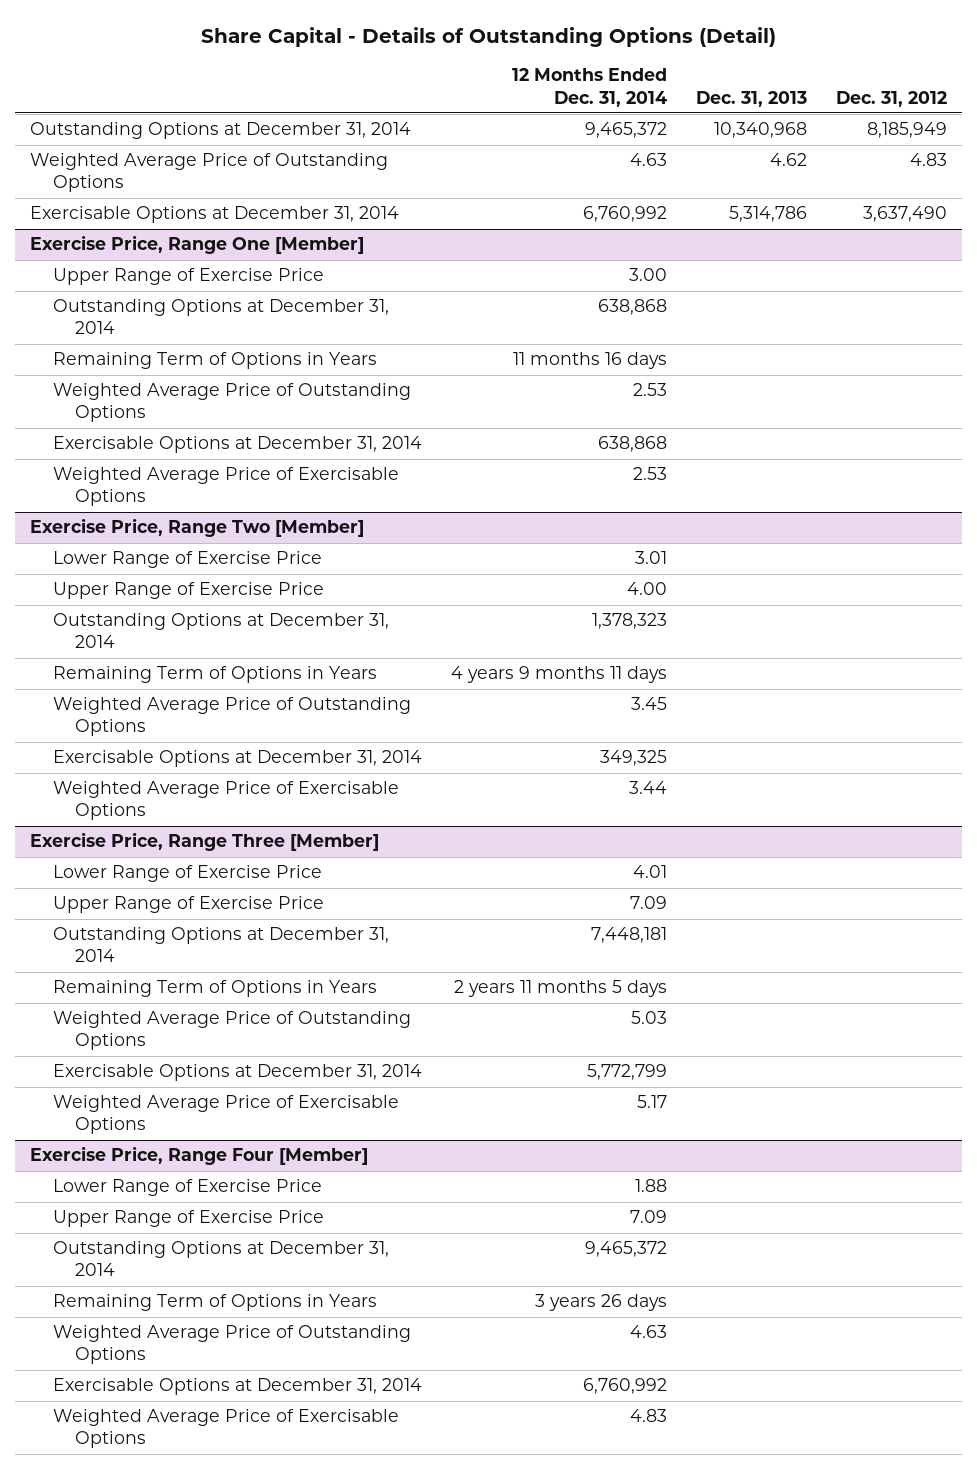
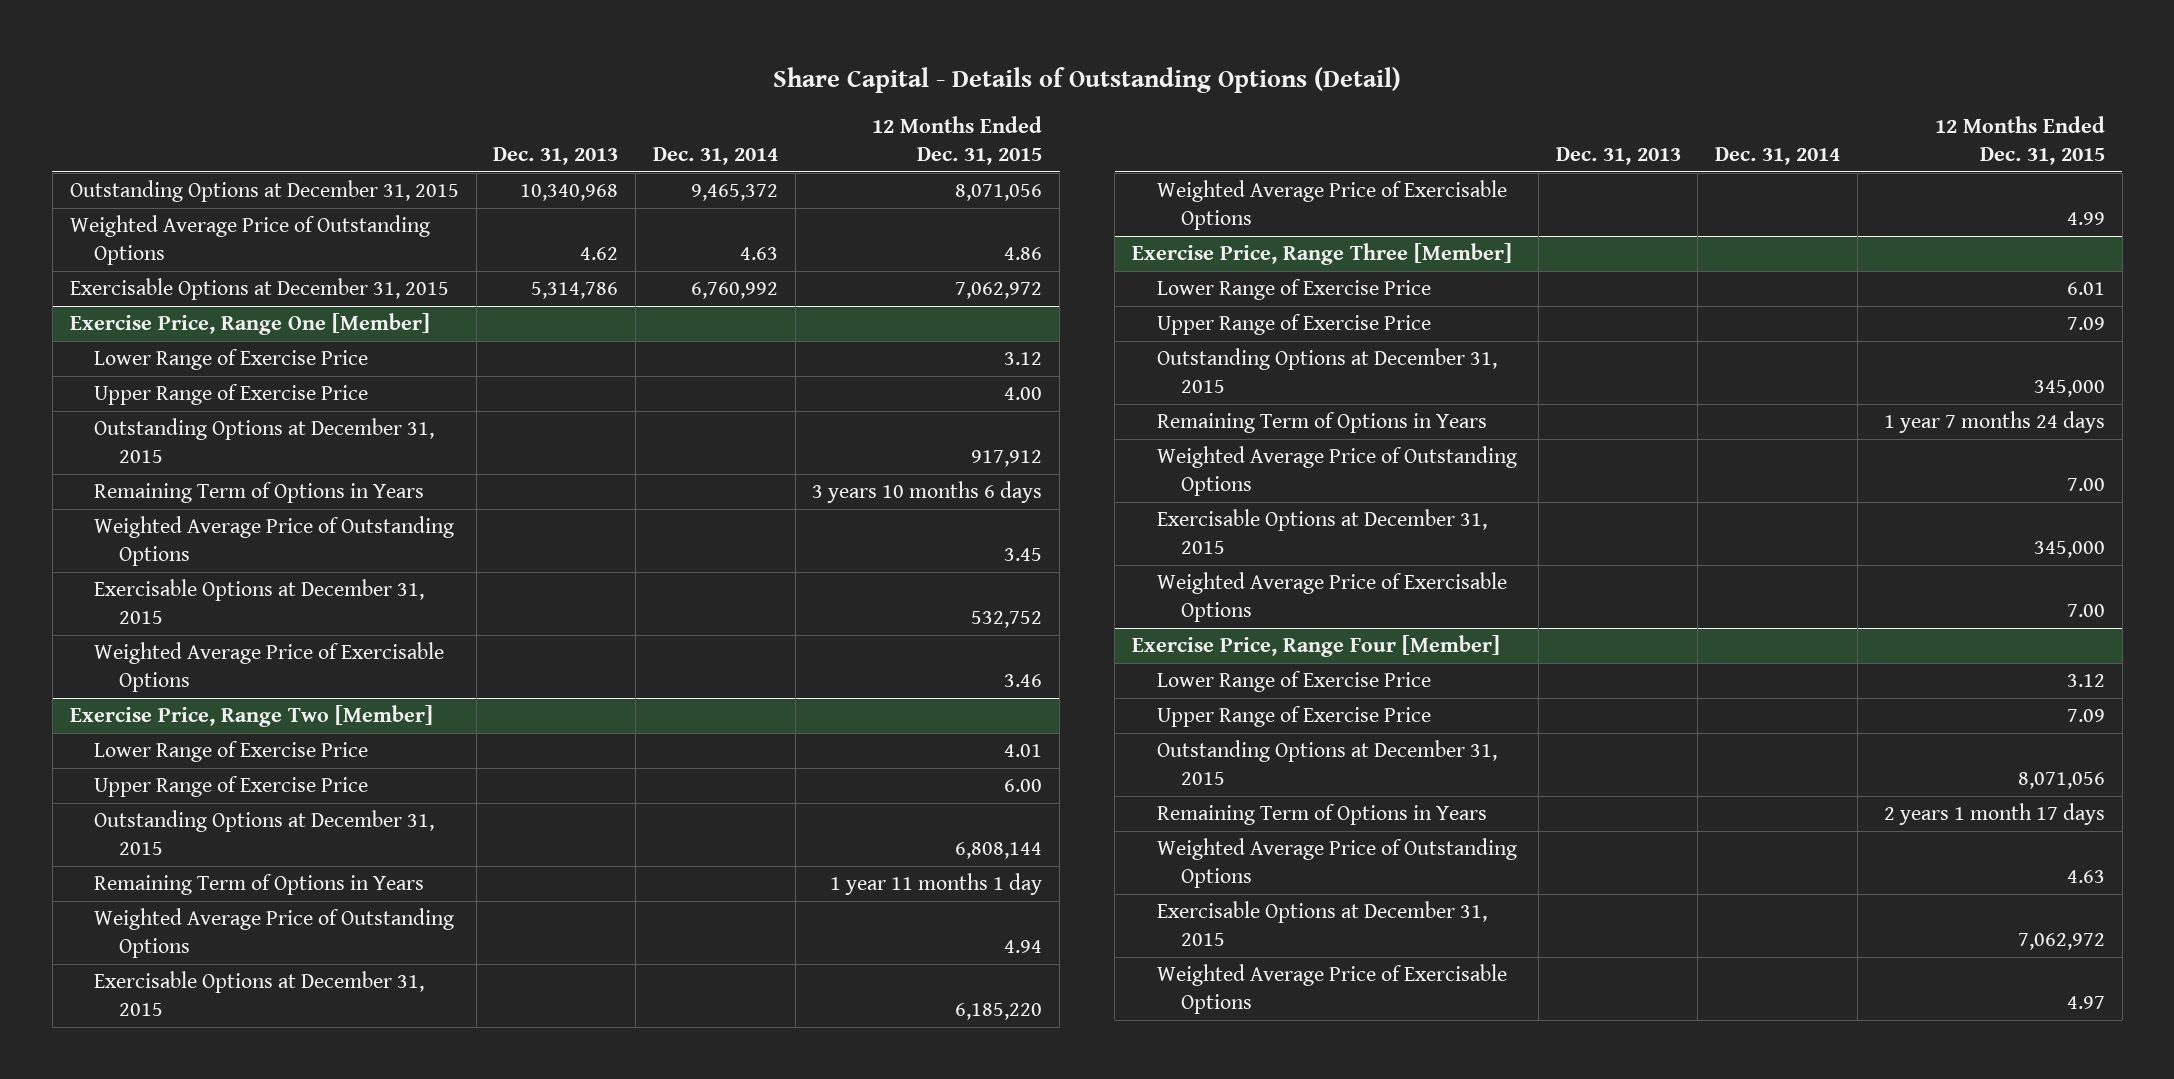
[511,68,667,107] 12 Months Ended Dec. 31, 2014 -> none
[836,90,948,107] Dec. 31, 2012 -> none
none -> [652,147,778,166] Dec. 31, 2014
none -> [872,116,1043,166] 12 Months Ended Dec. 31, 2015
[30,122,412,140] Outstanding Options at December 31, 2014 -> [69,180,459,203] Outstanding Options at December 31, 2015
[30,206,400,224] Exercisable Options at December 31, 2014 -> [69,278,449,301] Exercisable Options at December 31, 2015
none -> [94,349,369,371] Lower Range of Exercise Price
[52,299,389,335] Outstanding Options at December 31, 2014 -> [94,418,435,464] Outstanding Options at December 31, 2015
[52,436,422,454] Exercisable Options at December 31, 2014 -> [94,579,425,625] Exercisable Options at December 31, 2015
[52,613,389,649] Outstanding Options at December 31, 2014 -> [94,810,435,856] Outstanding Options at December 31, 2015
[52,750,422,768] Exercisable Options at December 31, 2014 -> [94,971,425,1017] Exercisable Options at December 31, 2015
[52,927,389,963] Outstanding Options at December 31, 2014 -> [1156,348,1497,394] Outstanding Options at December 31, 2015
[52,1064,422,1082] Exercisable Options at December 31, 2014 -> [1156,509,1487,555] Exercisable Options at December 31, 2015
[52,1241,389,1277] Outstanding Options at December 31, 2014 -> [1156,740,1497,786] Outstanding Options at December 31, 2015
[52,1378,422,1396] Exercisable Options at December 31, 2014 -> [1156,901,1487,947] Exercisable Options at December 31, 2015

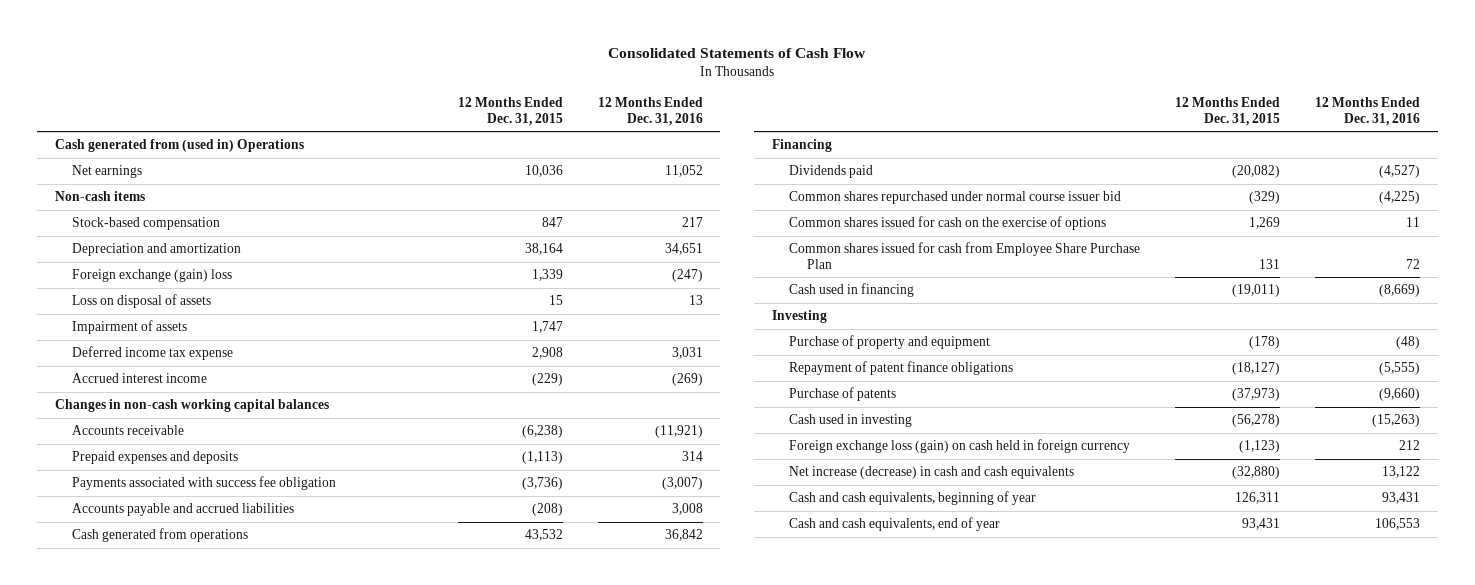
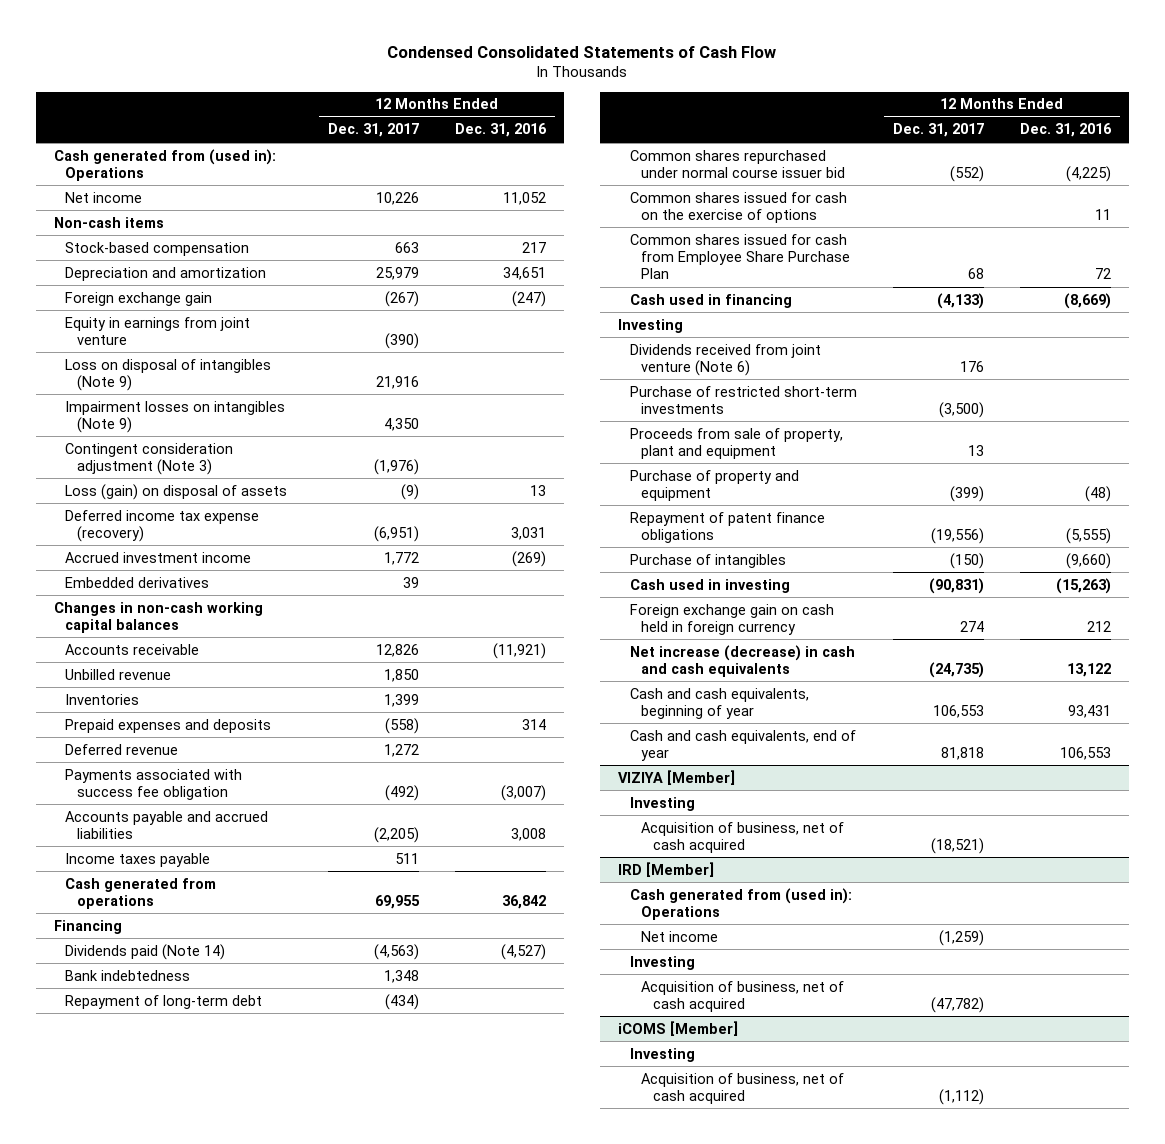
[608,48,867,59] Consolidated Statements of Cash Flow -> [387,45,777,58] Condensed Consolidated Statements of Cash Flow
[458,97,564,126] 12 Months Ended Dec. 31, 2015 -> none
none -> [328,123,420,138] Dec. 31, 2017
[54,139,304,153] Cash generated from (used in) Operations -> [53,148,276,181] Cash generated from (used in): Operations
[72,165,143,179] Net earnings -> [65,191,143,203] Net income
[72,320,188,335] Impairment of assets -> none
[72,269,233,283] Foreign exchange (gain) loss -> [65,291,213,306] Foreign exchange gain
none -> [65,316,251,345] Equity in earnings from joint venture
none -> [65,358,272,391] Loss on disposal of intangibles (Note 9)
none -> [65,400,286,433] Impairment losses on intangibles (Note 9)
none -> [65,442,234,475] Contingent consideration adjustment (Note 3)
[72,294,212,309] Loss on disposal of assets -> [65,483,288,500] Loss (gain) on disposal of assets
[72,346,234,361] Deferred income tax expense -> [65,509,260,542] Deferred income tax expense (recovery)
[72,373,208,384] Accrued interest income -> [65,551,252,563] Accrued investment income
none -> [65,576,210,588] Embedded derivatives
none -> [65,668,172,680] Unbilled revenue
none -> [65,693,140,705] Inventories
none -> [65,743,179,755] Deferred revenue
none -> [65,852,211,867] Income taxes payable
[789,165,874,179] Dividends paid -> [65,943,226,960] Dividends paid (Note 14)
none -> [65,969,191,981] Bank indebtedness
none -> [65,994,263,1009] Repayment of long-term debt
none -> [629,343,821,376] Dividends received from joint venture (Note 6)
none -> [629,385,857,414] Purchase of restricted short-term investments
none -> [629,427,843,459] Proceeds from sale of property, plant and equipment
[789,387,897,402] Purchase of patents -> [629,553,786,568] Purchase of intangibles
[789,439,1131,454] Foreign exchange loss (gain) on cash held in foreign currency -> [629,603,834,635] Foreign exchange gain on cash held in foreign currency
none -> [618,769,736,785] VIZIYA [Member]
none -> [629,796,695,811] Investing
none -> [641,821,845,853] Acquisition of business, net of cash acquired
none -> [618,861,715,877] IRD [Member]
none -> [629,887,852,920] Cash generated from (used in): Operations
none -> [641,930,719,942] Net income
none -> [629,955,695,970] Investing
none -> [641,980,845,1012] Acquisition of business, net of cash acquired
none -> [618,1020,739,1036] iCOMS [Member]
none -> [629,1047,695,1062] Investing
none -> [641,1072,845,1104] Acquisition of business, net of cash acquired

